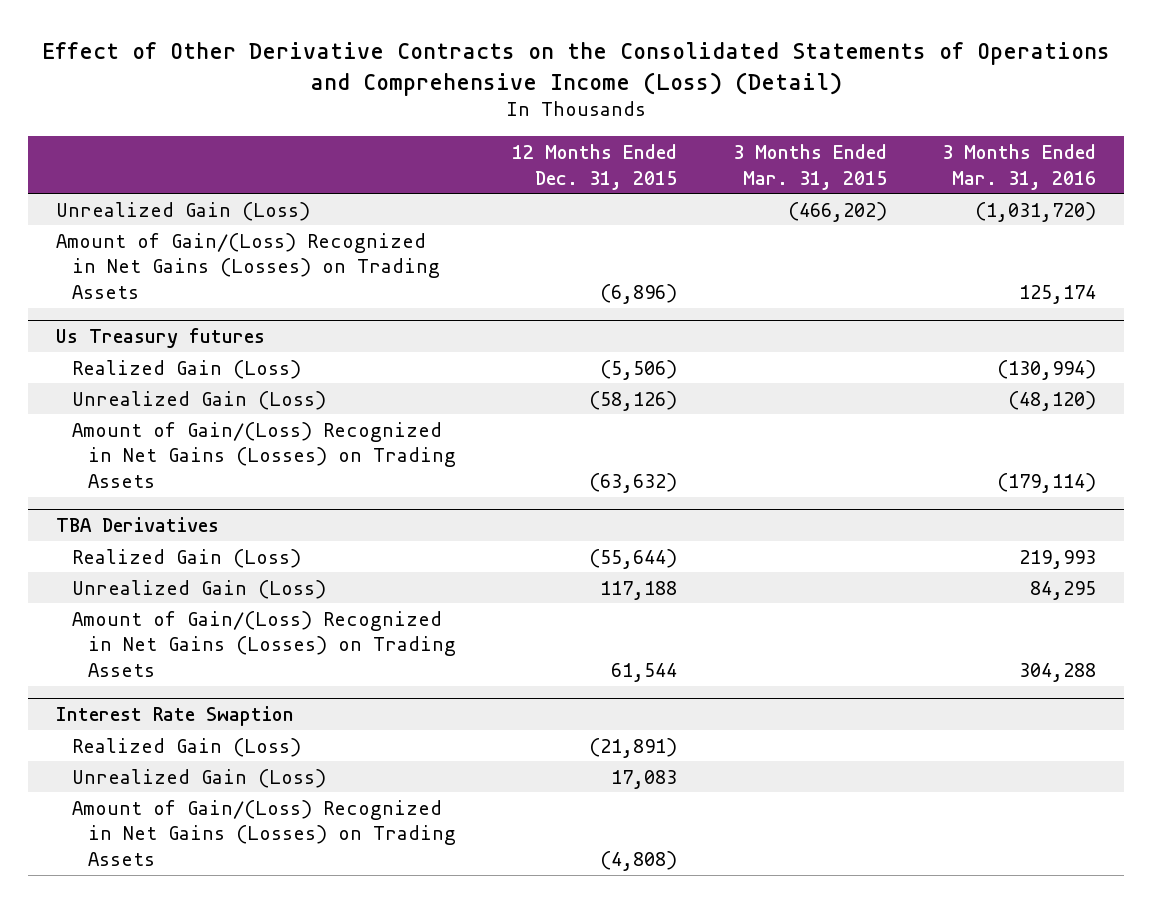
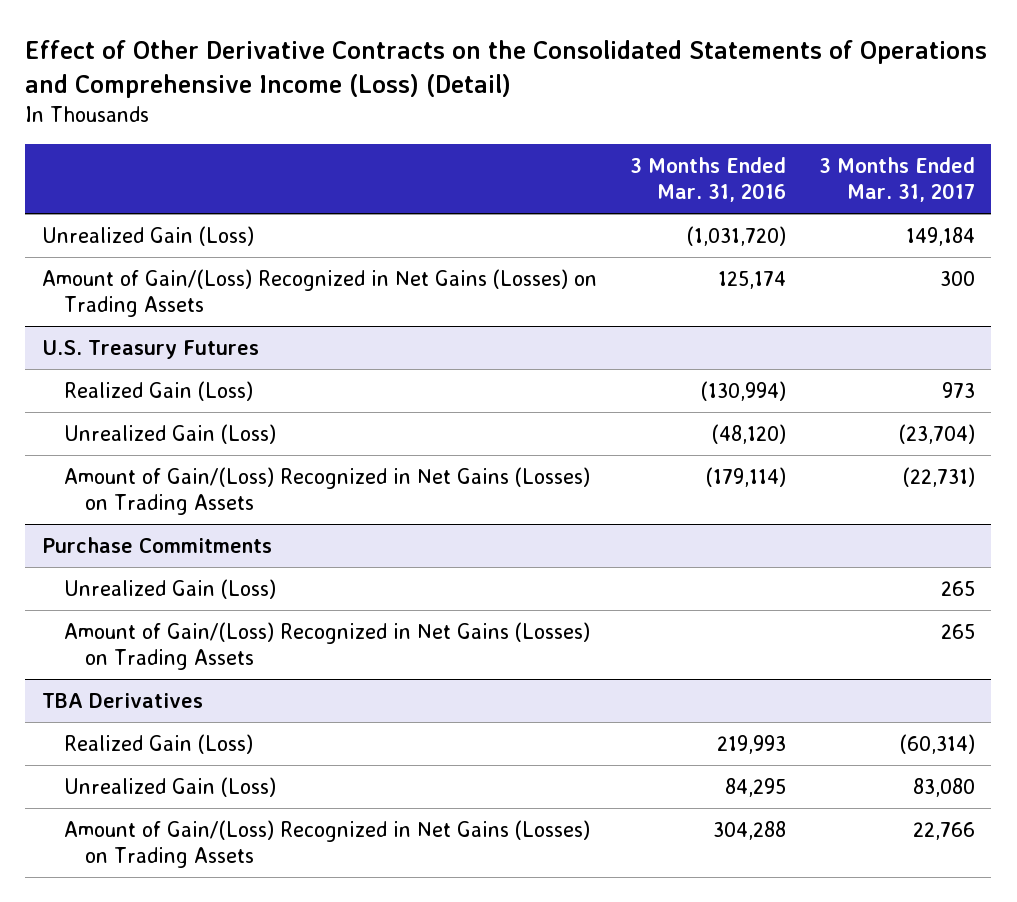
[511,143,677,190] 12 Months Ended Dec. 31, 2015 -> none
[732,143,887,190] 3 Months Ended Mar. 31, 2015 -> none
none -> [818,156,975,203] 3 Months Ended Mar. 31, 2017
[55,328,265,349] Us Treasury futures -> [41,339,259,359] U.S. Treasury Futures
none -> [41,536,272,553] Purchase Commitments
none -> [63,578,276,599] Unrealized Gain (Loss)
none -> [63,621,590,671] Amount of Gain/(Loss) Recognized in Net Gains (Losses) on Trading Assets
[55,706,294,727] Interest Rate Swaption -> none
[72,737,302,757] Realized Gain (Loss) -> none
[72,768,327,788] Unrealized Gain (Loss) -> none
[72,799,457,866] Amount of Gain/(Loss) Recognized in Net Gains (Losses) on Trading Assets -> none

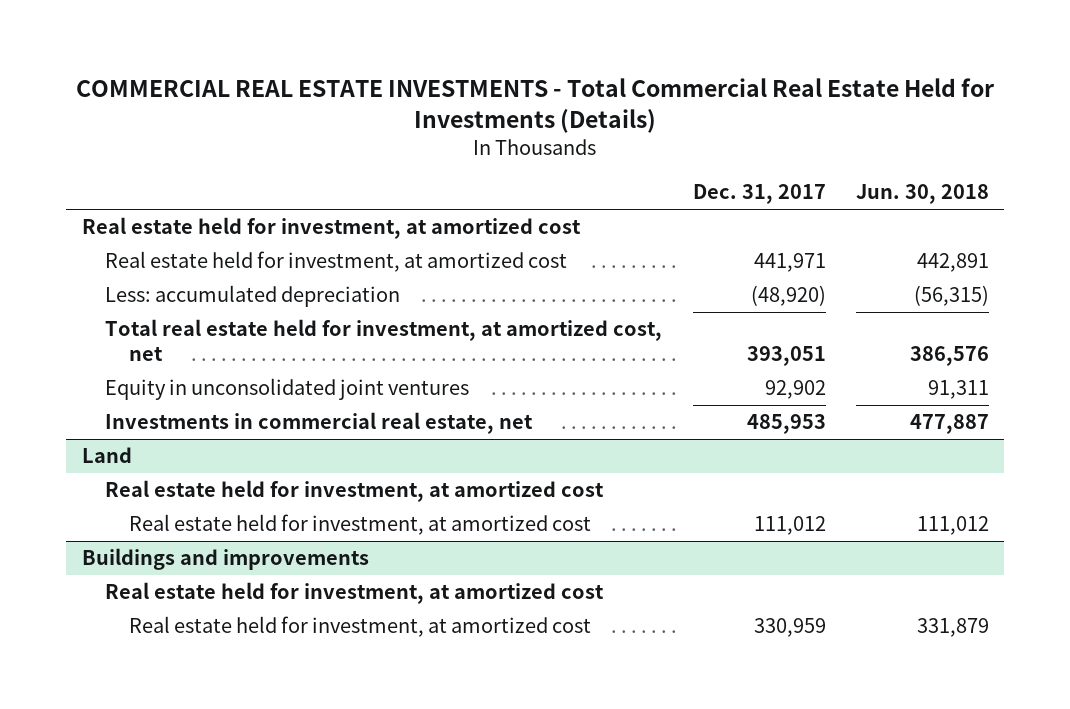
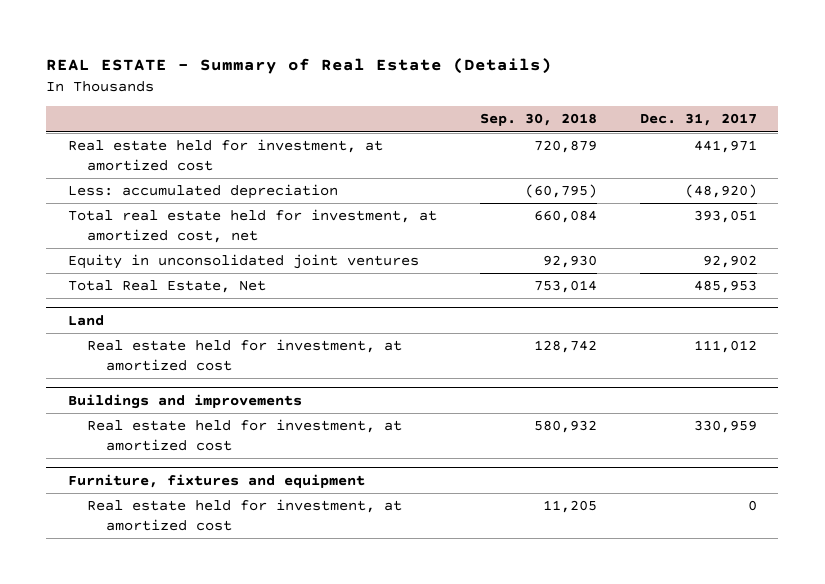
[76,78,996,134] COMMERCIAL REAL ESTATE INVESTMENTS - Total Commercial Real Estate Held for Investments (Details) -> [46,58,553,75] REAL ESTATE - Summary of Real Estate (Details)
[855,184,989,205] Jun. 30, 2018 -> none
none -> [479,113,597,127] Sep. 30, 2018
[81,217,581,240] Real estate held for investment, at amortized cost -> none
[105,412,534,435] Investments in commercial real estate, net -> [67,280,266,294] Total Real Estate, Net
[105,480,605,503] Real estate held for investment, at amortized cost -> none
[105,582,605,605] Real estate held for investment, at amortized cost -> none
none -> [67,473,365,488] Furniture, fixtures and equipment
none -> [87,499,403,531] Real estate held for investment, at amortized cost

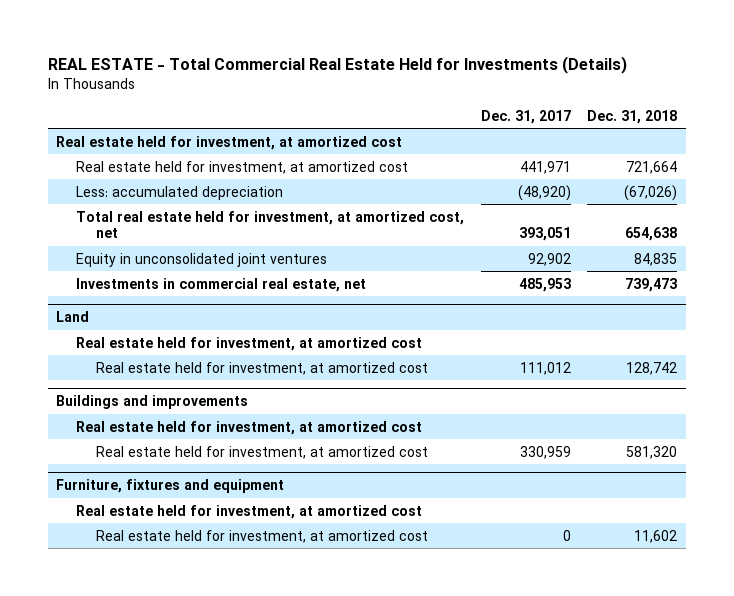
[46,58,553,75] REAL ESTATE - Summary of Real Estate (Details) -> [48,55,628,74] REAL ESTATE - Total Commercial Real Estate Held for Investments (Details)
[479,113,597,127] Sep. 30, 2018 -> none
none -> [587,109,678,124] Dec. 31, 2018
none -> [56,135,403,150] Real estate held for investment, at amortized cost
[67,280,266,294] Total Real Estate, Net -> [76,277,367,292] Investments in commercial real estate, net
none -> [76,336,423,351] Real estate held for investment, at amortized cost
none -> [76,420,423,435] Real estate held for investment, at amortized cost
none -> [76,504,423,519] Real estate held for investment, at amortized cost

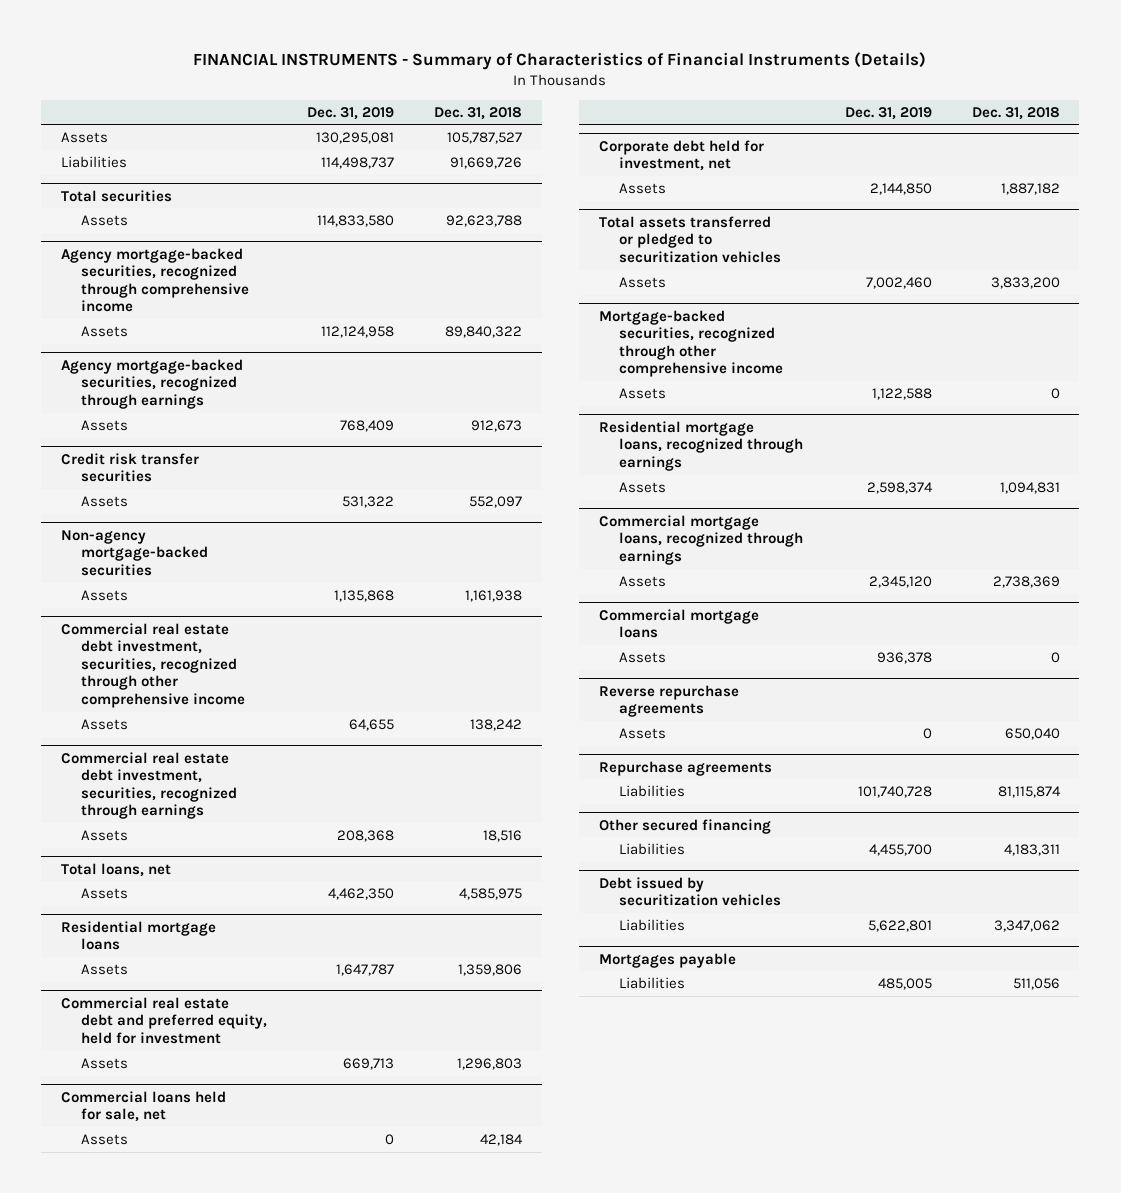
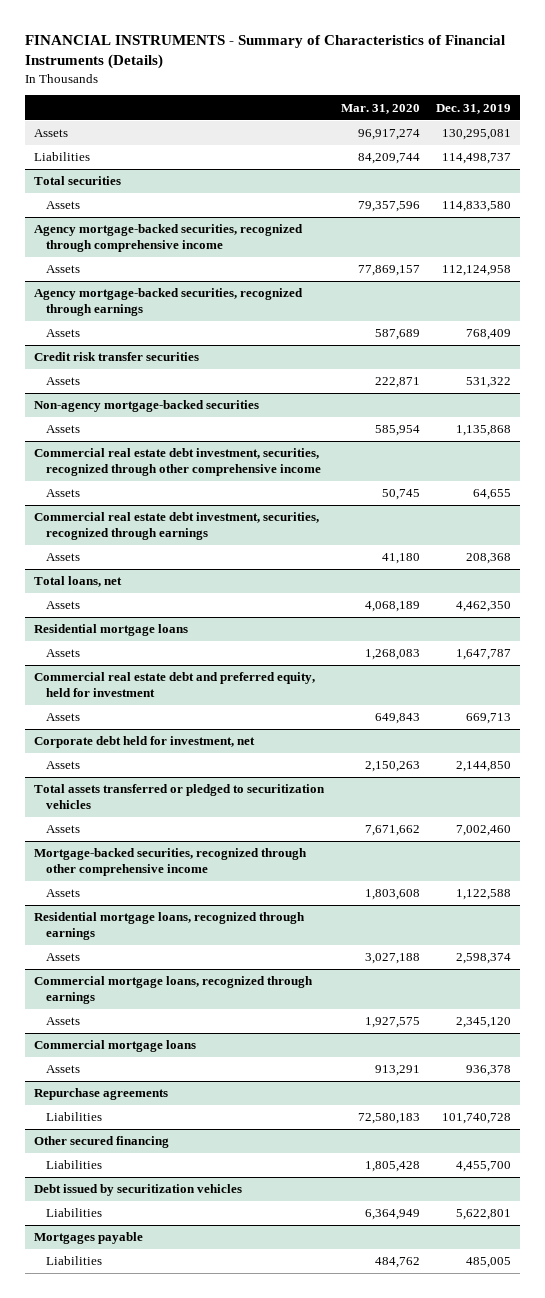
[433,106,522,120] Dec. 31, 2018 -> none
none -> [340,103,420,114] Mar. 31, 2020
[61,1090,227,1123] Commercial loans held for sale, net -> none
[81,1134,129,1146] Assets -> none
[598,684,739,718] Reverse repurchase agreements -> none
[618,728,666,740] Assets -> none

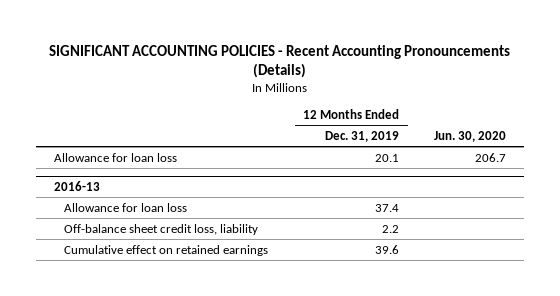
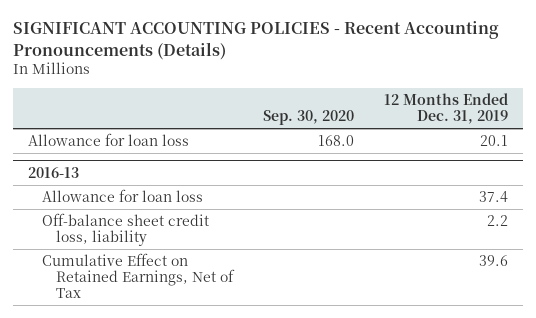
[434,130,507,142] Jun. 30, 2020 -> none
none -> [263,110,355,126] Sep. 30, 2020
[64,244,269,256] Cumulative effect on retained earnings -> [42,253,236,299] Cumulative Effect on Retained Earnings, Net of Tax

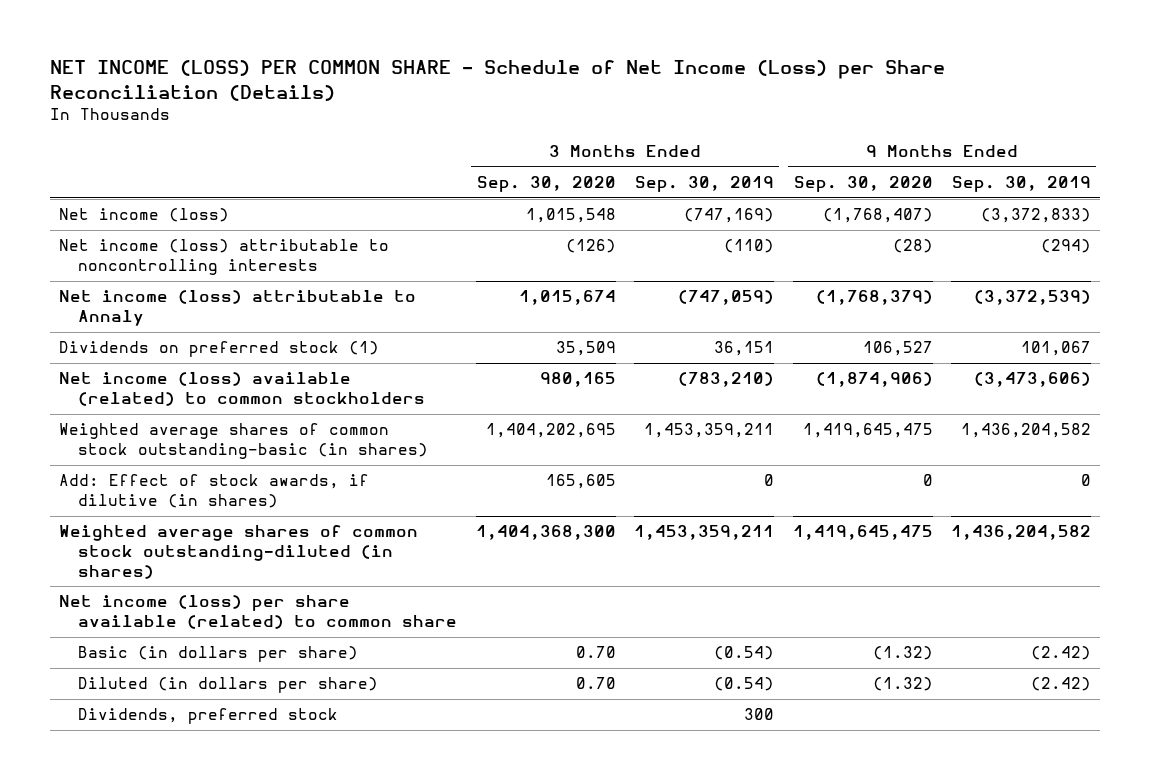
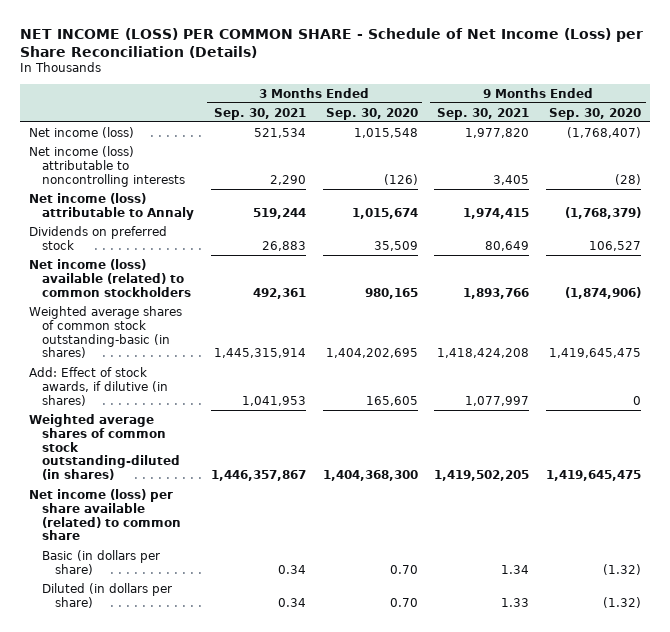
[635,176,775,193] Sep. 30, 2019 -> none
[952,176,1092,193] Sep. 30, 2019 -> none
none -> [213,107,306,120] Sep. 30, 2021
none -> [437,107,530,120] Sep. 30, 2021
[59,341,380,358] Dividends on preferred stock (1) -> [28,225,167,250] Dividends on preferred stock
[78,708,339,725] Dividends, preferred stock -> none

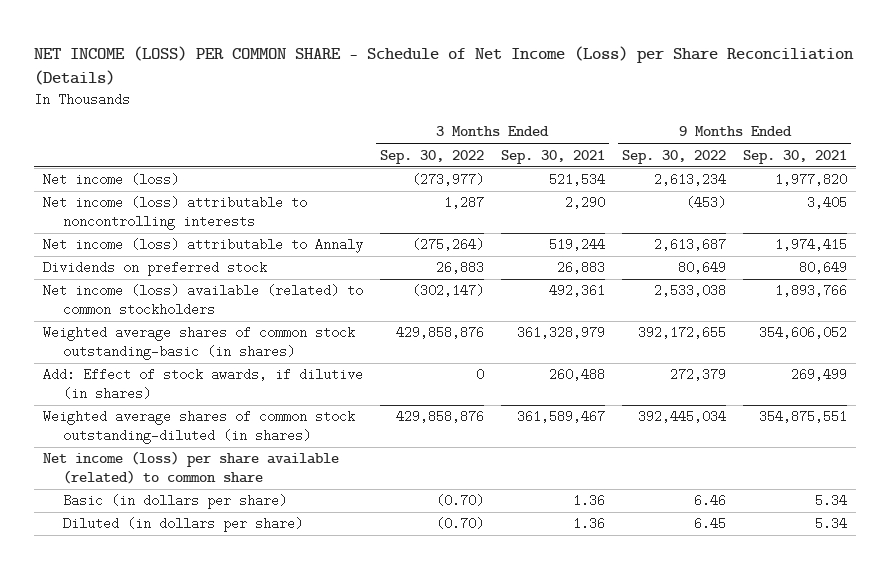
[325,107,418,120] Sep. 30, 2020 -> none
[549,107,642,120] Sep. 30, 2020 -> none
none -> [379,149,484,164] Sep. 30, 2022
none -> [622,149,727,164] Sep. 30, 2022
[213,348,306,359] 1,445,315,914 -> [516,326,605,340] 361,328,979
[437,348,530,359] 1,418,424,208 -> [759,326,848,340] 354,606,052
[241,395,306,406] 1,041,953 -> [548,368,605,382] 260,488
[465,395,530,406] 1,077,997 -> [791,368,848,382] 269,499
[210,470,306,482] 1,446,357,867 -> [516,410,605,424] 361,589,467
[434,470,530,482] 1,419,502,205 -> [759,410,848,424] 354,875,551
[277,564,306,574] 0.34 -> [572,494,605,508] 1.36
[501,564,530,574] 1.34 -> [815,494,848,508] 5.34
[277,597,306,607] 0.34 -> [572,517,605,531] 1.36
[501,597,530,607] 1.33 -> [815,517,848,531] 5.34

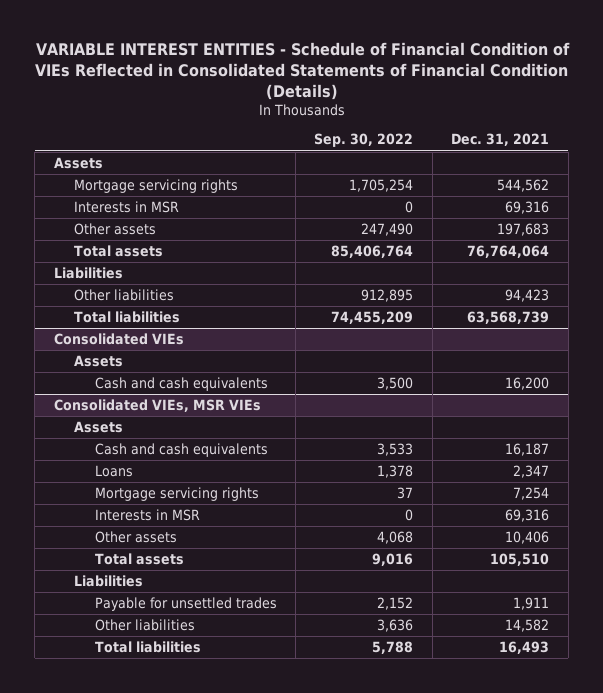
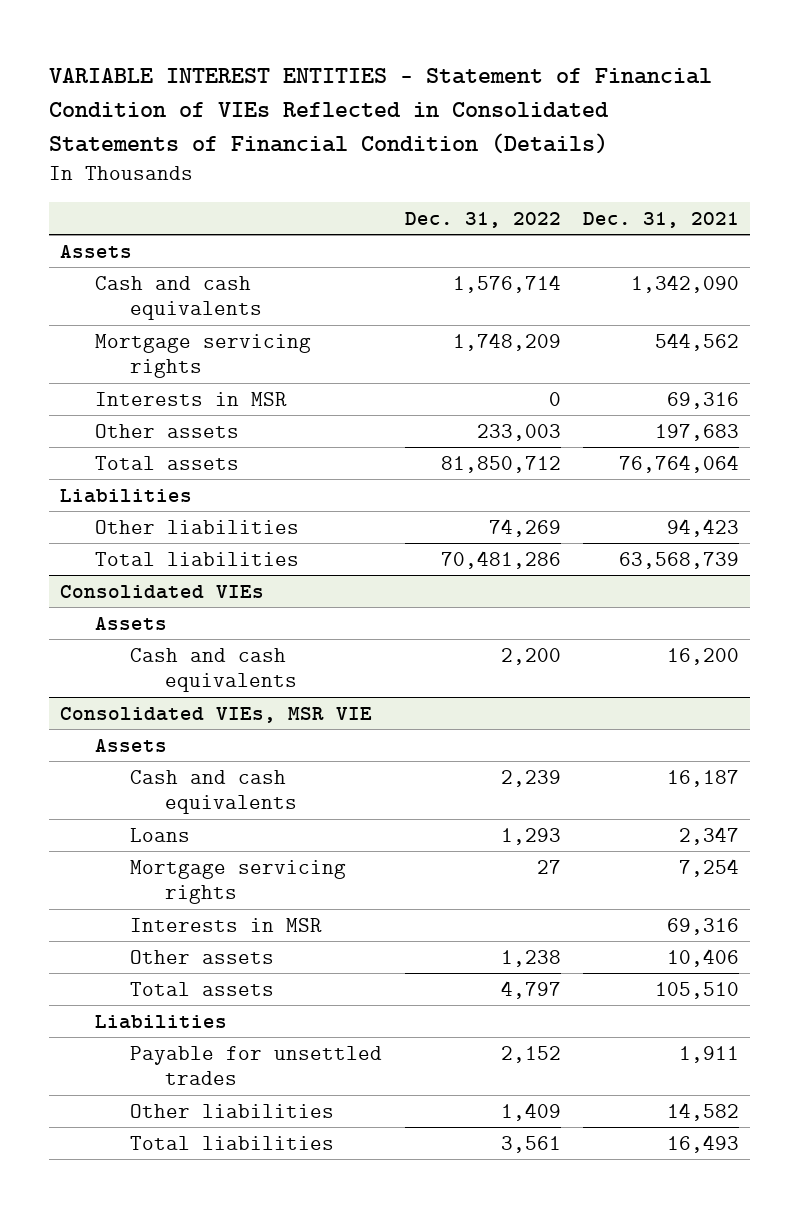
[34,42,570,100] VARIABLE INTEREST ENTITIES - Schedule of Financial Condition of VIEs Reflected in Consolidated Statements of Financial Condition (Details) -> [48,67,712,154] VARIABLE INTEREST ENTITIES - Statement of Financial Condition of VIEs Reflected in Consolidated Statements of Financial Condition (Details)
[314,133,414,148] Sep. 30, 2022 -> none
none -> [404,211,561,228] Dec. 31, 2022
none -> [95,275,262,321] Cash and cash equivalents
[53,399,261,413] Consolidated VIEs, MSR VIEs -> [60,706,373,723] Consolidated VIEs, MSR VIE

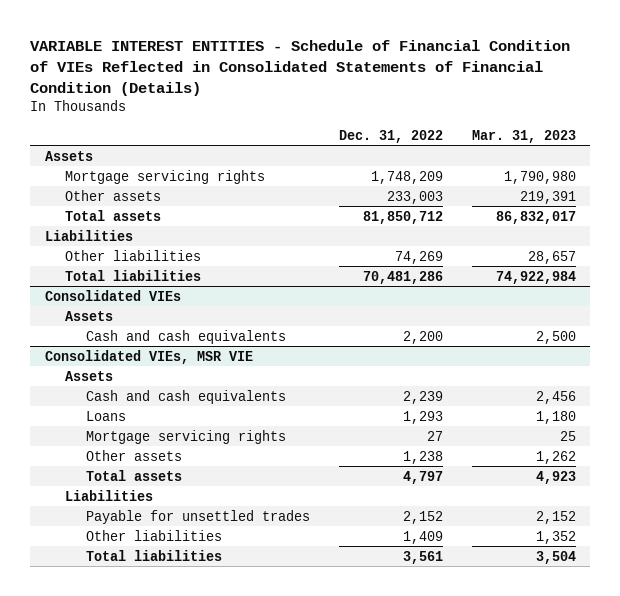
[48,67,712,154] VARIABLE INTEREST ENTITIES - Statement of Financial Condition of VIEs Reflected in Consolidated Statements of Financial Condition (Details) -> [30,40,571,97] VARIABLE INTEREST ENTITIES - Schedule of Financial Condition of VIEs Reflected in Consolidated Statements of Financial Condition (Details)
[583,211,740,228] Dec. 31, 2021 -> none
none -> [471,129,576,143] Mar. 31, 2023
[95,275,262,321] Cash and cash equivalents -> none
[95,391,288,406] Interests in MSR -> none
[129,917,322,932] Interests in MSR -> none

